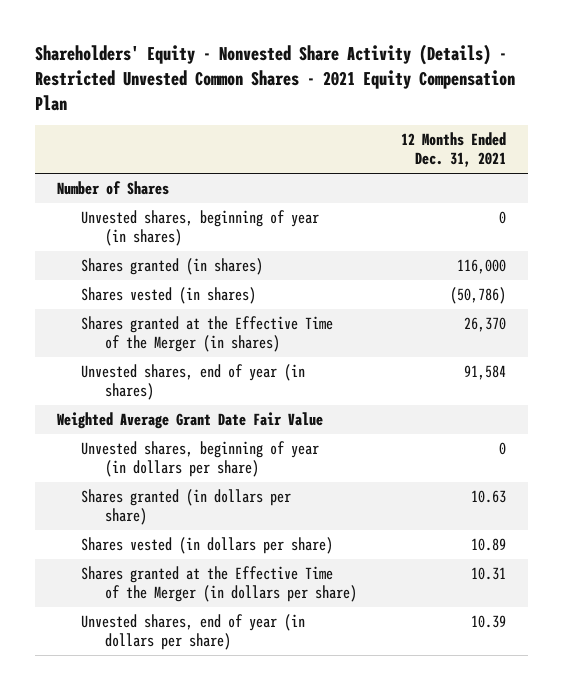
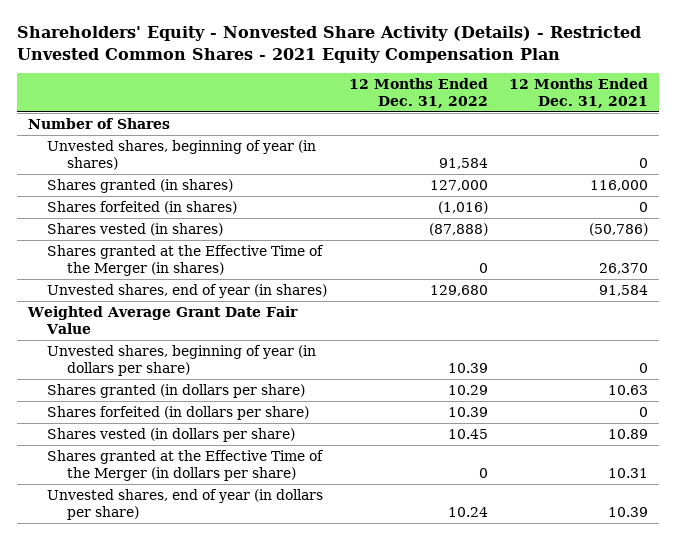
none -> [348,78,488,108] 12 Months Ended Dec. 31, 2022
none -> [47,201,238,215] Shares forfeited (in shares)
none -> [47,406,310,421] Shares forfeited (in dollars per share)

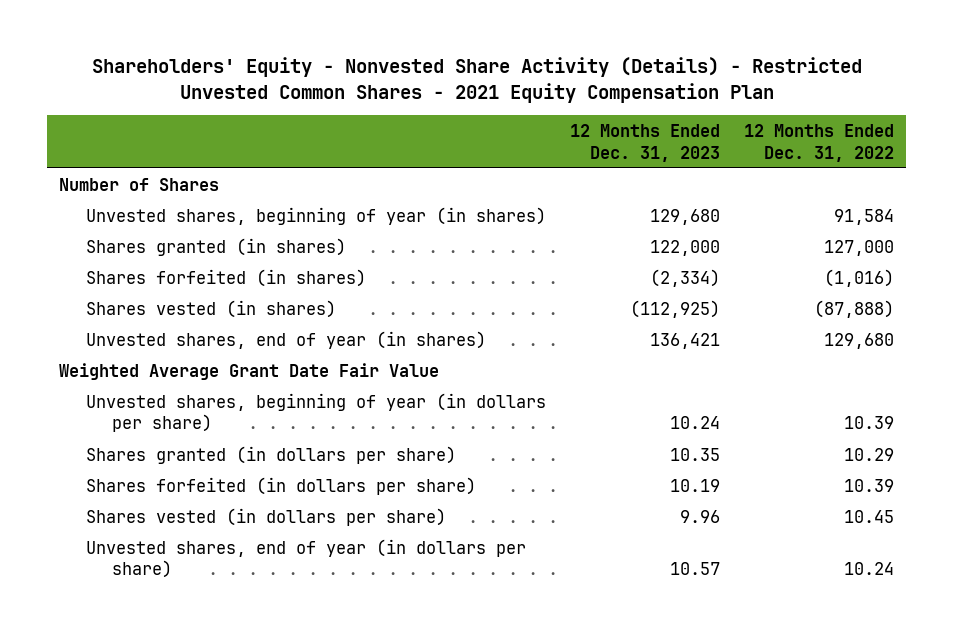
[509,78,649,108] 12 Months Ended Dec. 31, 2021 -> none
none -> [569,123,720,162] 12 Months Ended Dec. 31, 2023
[47,245,325,276] Shares granted at the Effective Time of the Merger (in shares) -> none
[47,450,325,481] Shares granted at the Effective Time of the Merger (in dollars per share) -> none

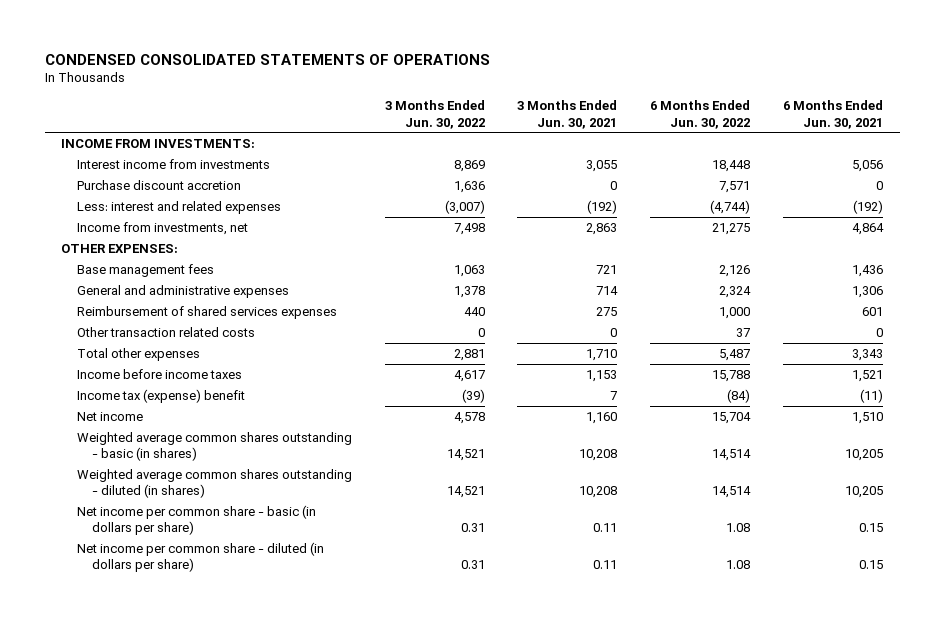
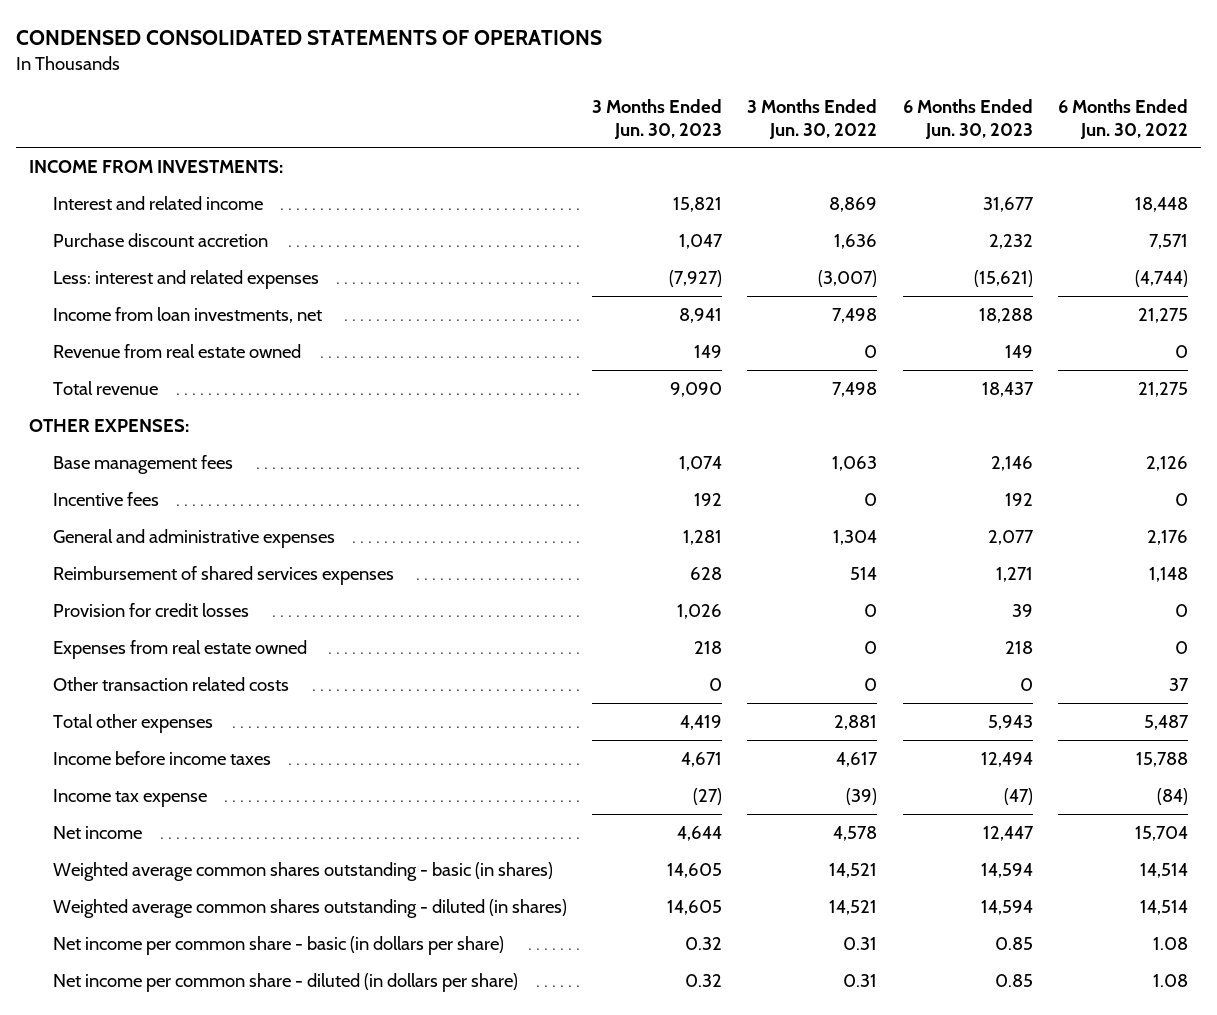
[517,100,618,129] 3 Months Ended Jun. 30, 2021 -> none
[783,100,884,129] 6 Months Ended Jun. 30, 2021 -> none
none -> [592,98,723,139] 3 Months Ended Jun. 30, 2023
none -> [902,98,1033,139] 6 Months Ended Jun. 30, 2023
[76,158,270,169] Interest income from investments -> [52,195,263,210] Interest and related income
[76,221,248,235] Income from investments, net -> [52,306,322,323] Income from loan investments, net
none -> [52,343,301,358] Revenue from real estate owned
none -> [52,380,158,395] Total revenue
none -> [52,491,159,506] Incentive fees
[453,285,485,298] 1,378 -> [833,529,878,545] 1,304
[719,285,752,298] 2,324 -> [1147,529,1189,545] 2,176
[463,306,485,316] 440 -> [850,566,878,580] 514
[719,306,751,319] 1,000 -> [1149,566,1189,582] 1,148
none -> [52,602,249,617] Provision for credit losses
none -> [52,639,307,659] Expenses from real estate owned
[76,388,245,403] Income tax (expense) benefit -> [52,788,207,807] Income tax expense

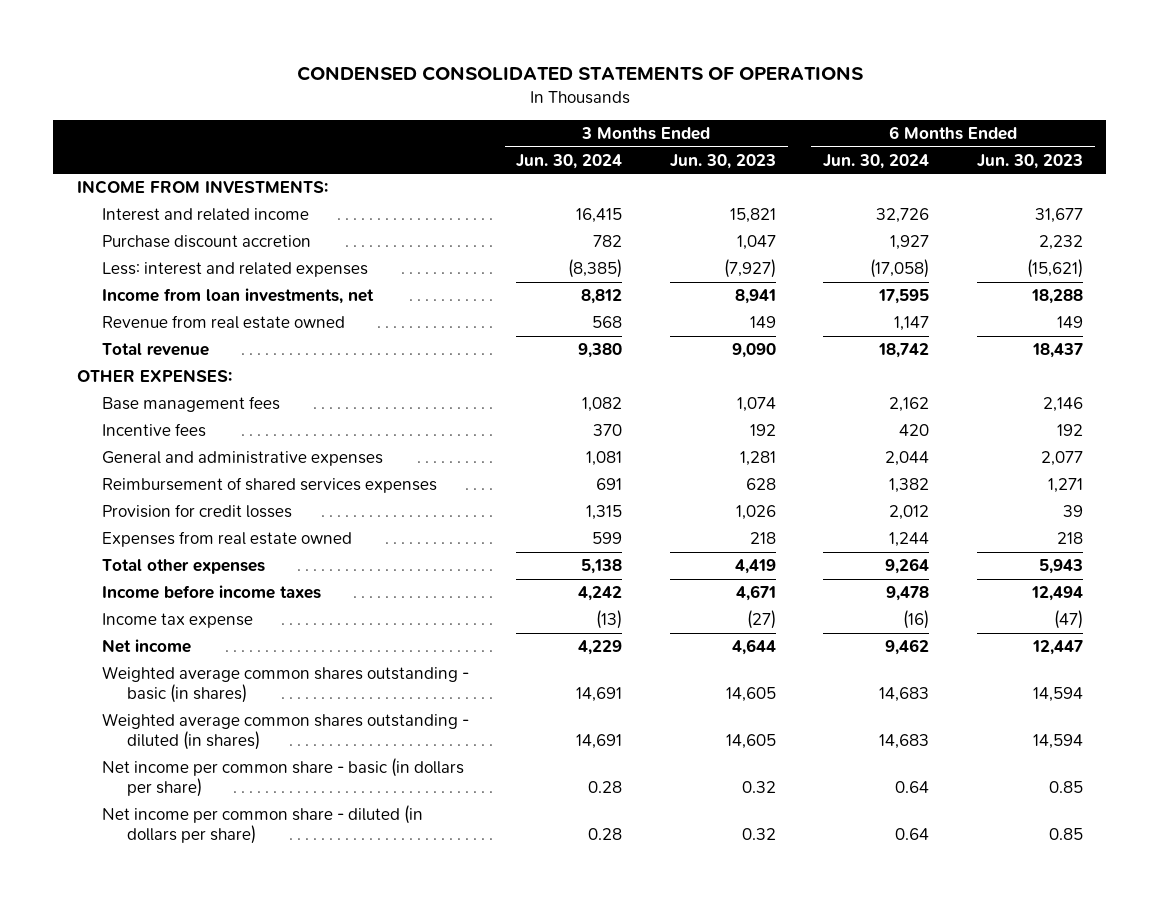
[747,98,878,139] 3 Months Ended Jun. 30, 2022 -> none
[1058,98,1189,139] 6 Months Ended Jun. 30, 2022 -> none
none -> [516,153,623,169] Jun. 30, 2024
none -> [823,153,930,169] Jun. 30, 2024
[52,676,289,691] Other transaction related costs -> none

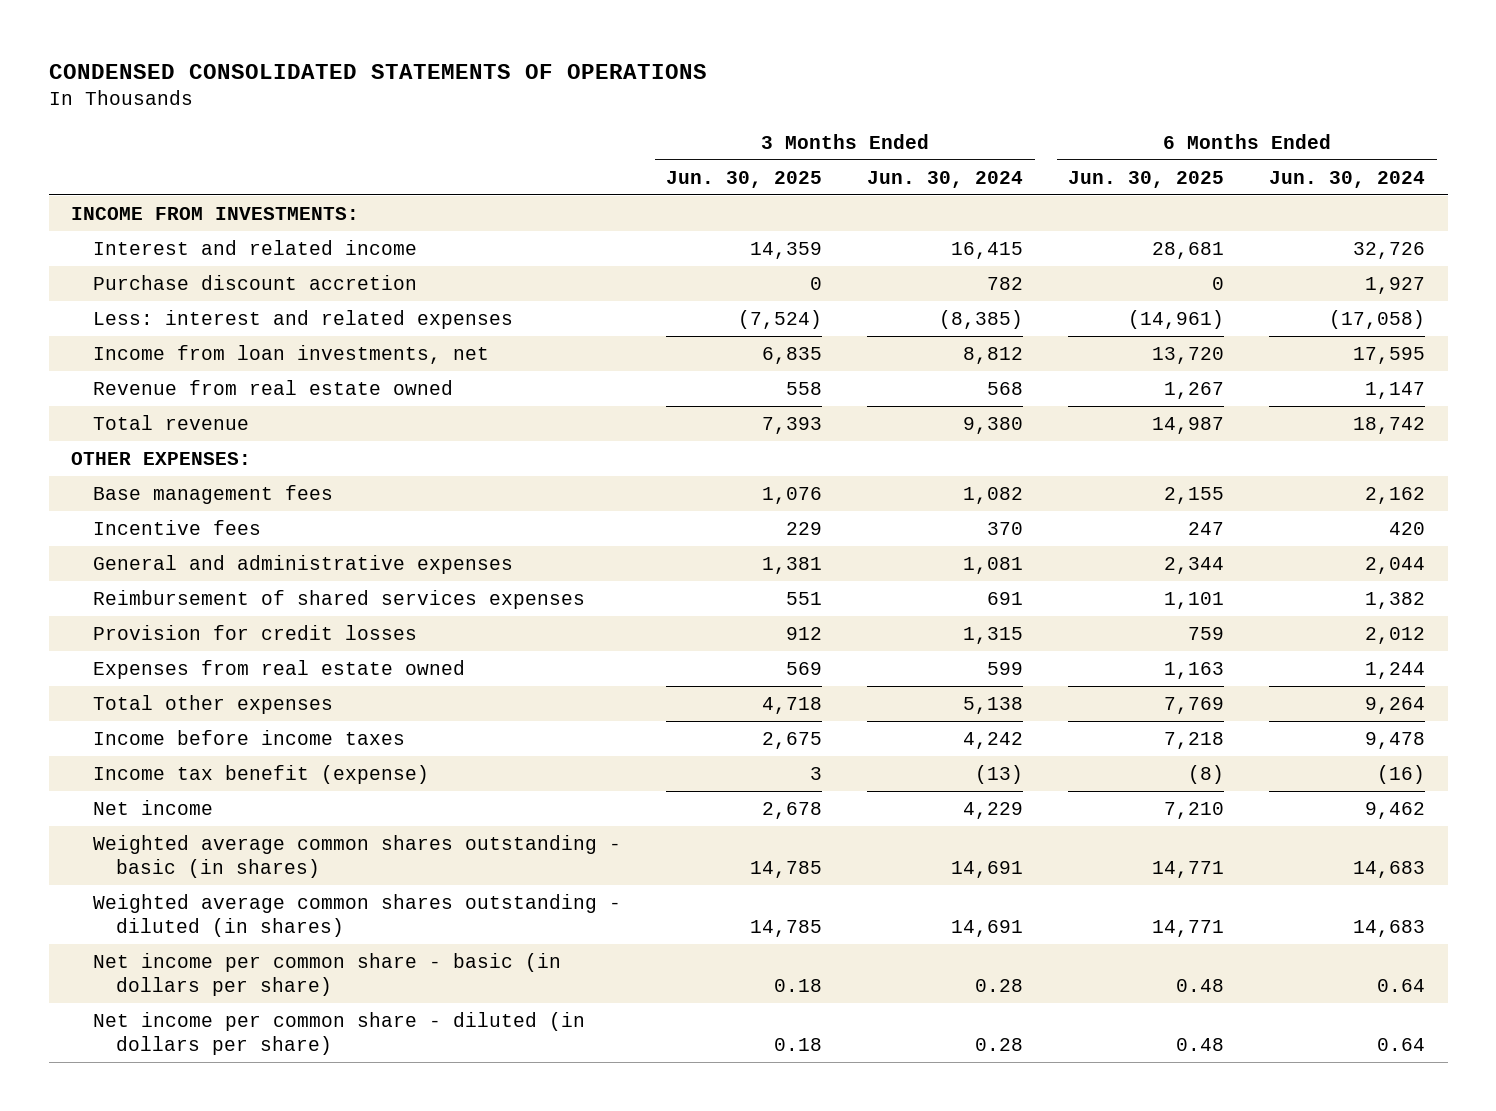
[669,153,776,169] Jun. 30, 2023 -> none
[976,153,1083,169] Jun. 30, 2023 -> none
none -> [666,170,823,188] Jun. 30, 2025
none -> [1068,170,1225,188] Jun. 30, 2025
[101,613,253,629] Income tax expense -> [93,764,430,784] Income tax benefit (expense)

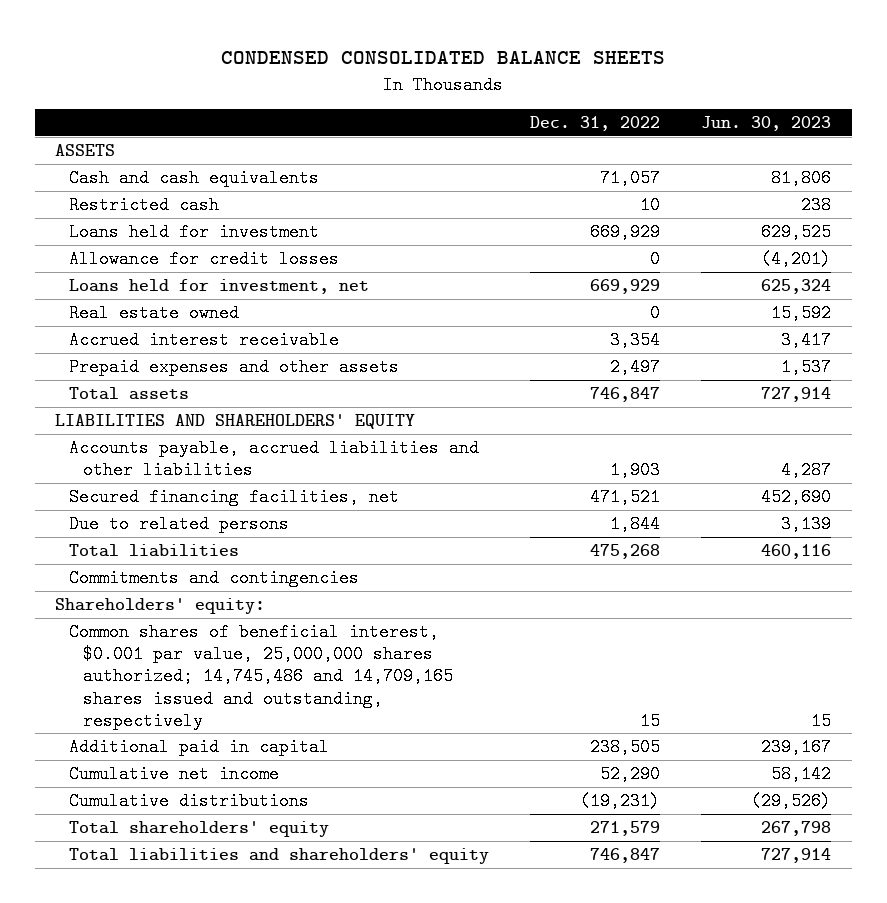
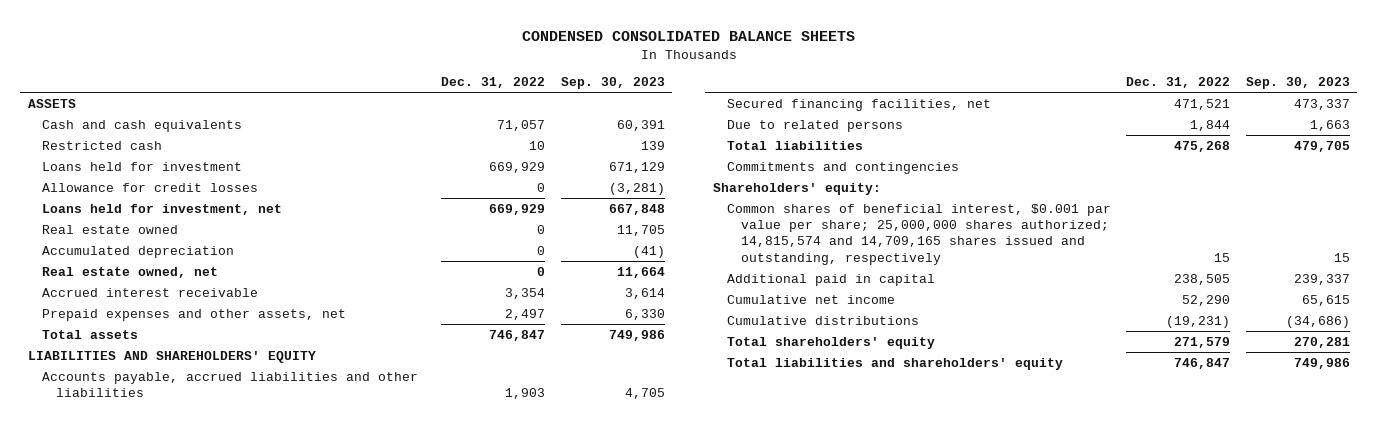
[701,116,832,132] Jun. 30, 2023 -> none
none -> [560,77,665,90] Sep. 30, 2023
none -> [42,245,235,258] Accumulated depreciation
none -> [42,266,219,278] Real estate owned, net
[69,358,400,377] Prepaid expenses and other assets -> [42,308,347,321] Prepaid expenses and other assets, net
[69,623,453,730] Common shares of beneficial interest, $0.001 par value, 25,000,000 shares authorized; 14,745,486 and 14,709,165 shares issued and outstanding, respectively -> [727,203,1112,265] Common shares of beneficial interest, $0.001 par value per share; 25,000,000 shares authorized; 14,815,574 and 14,709,165 shares issued and outstanding, respectively

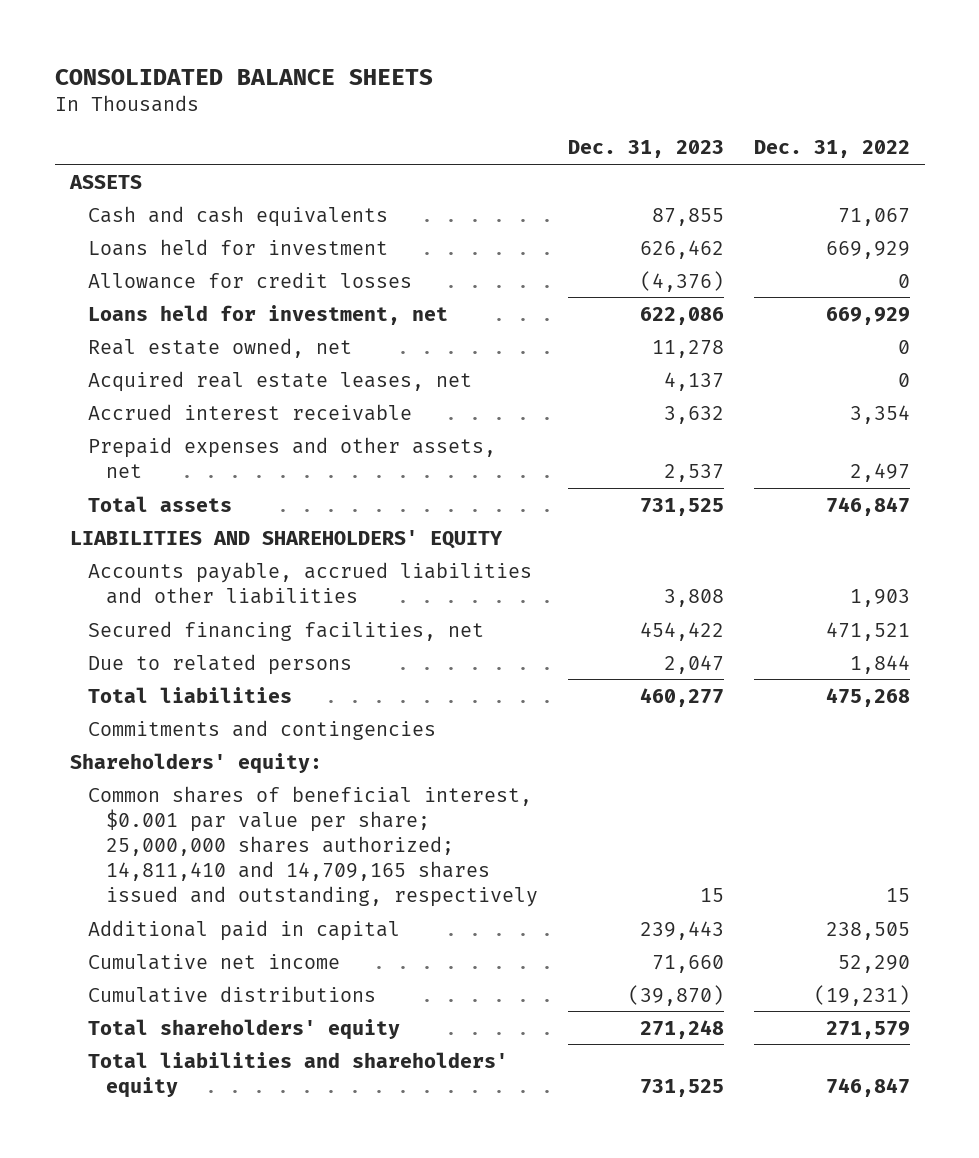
[521,30,855,41] CONDENSED CONSOLIDATED BALANCE SHEETS -> [54,69,433,86] CONSOLIDATED BALANCE SHEETS
[560,77,665,90] Sep. 30, 2023 -> none
none -> [567,140,724,159] Dec. 31, 2023
[42,140,163,150] Restricted cash -> none
[497,119,546,131] 71,057 -> [837,207,910,226] 71,067
[42,224,179,234] Real estate owned -> none
[42,245,235,258] Accumulated depreciation -> none
none -> [87,370,472,392] Acquired real estate leases, net
[727,203,1112,265] Common shares of beneficial interest, $0.001 par value per share; 25,000,000 shares authorized; 14,815,574 and 14,709,165 shares issued and outstanding, respectively -> [87,785,539,907] Common shares of beneficial interest, $0.001 par value per share; 25,000,000 shares authorized; 14,811,410 and 14,709,165 shares issued and outstanding, respectively

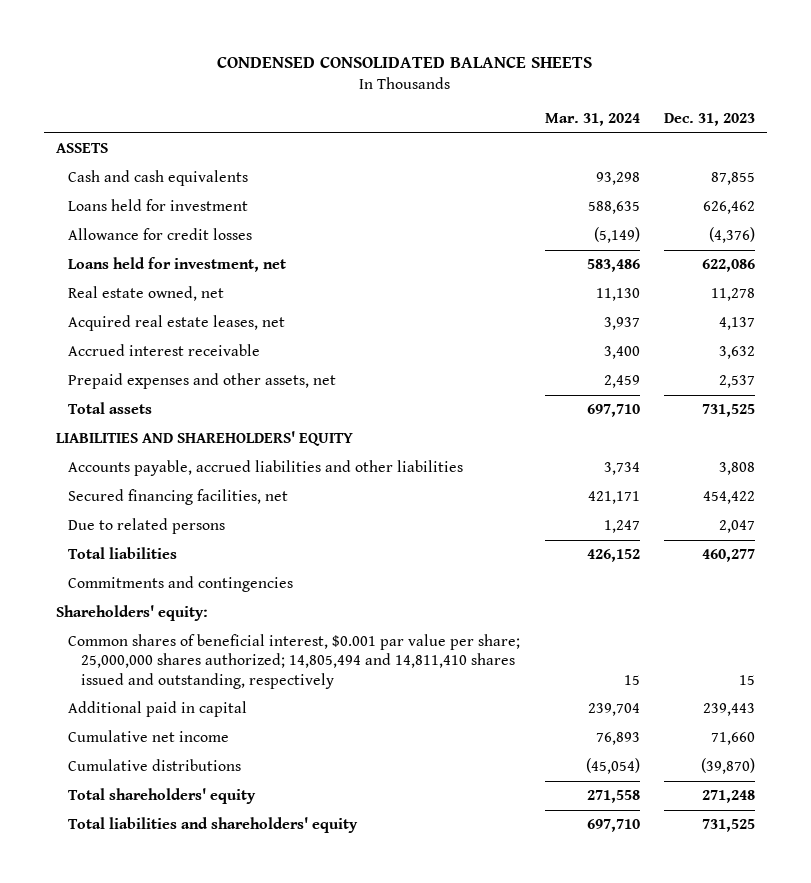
[54,69,433,86] CONSOLIDATED BALANCE SHEETS -> [217,56,593,68] CONDENSED CONSOLIDATED BALANCE SHEETS
[753,140,910,159] Dec. 31, 2022 -> none
none -> [544,113,640,127] Mar. 31, 2024
[87,785,539,907] Common shares of beneficial interest, $0.001 par value per share; 25,000,000 shares authorized; 14,811,410 and 14,709,165 shares issued and outstanding, respectively -> [68,634,521,689] Common shares of beneficial interest, $0.001 par value per share; 25,000,000 shares authorized; 14,805,494 and 14,811,410 shares issued and outstanding, respectively

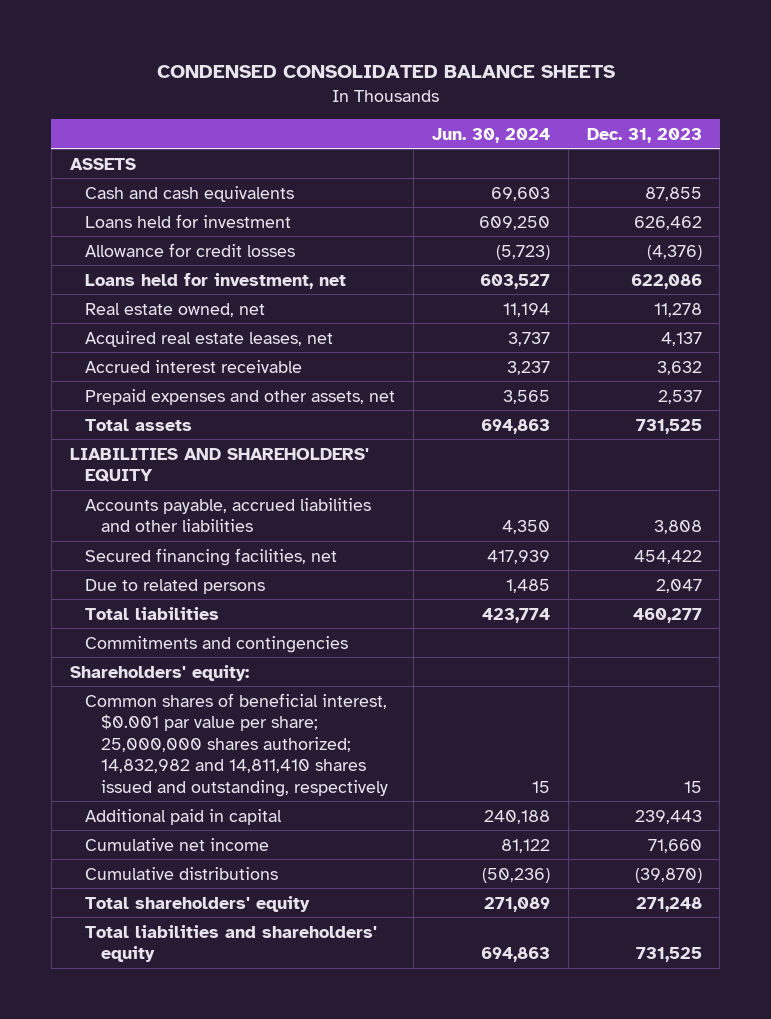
[544,113,640,127] Mar. 31, 2024 -> none
none -> [431,127,550,143] Jun. 30, 2024
[68,634,521,689] Common shares of beneficial interest, $0.001 par value per share; 25,000,000 shares authorized; 14,805,494 and 14,811,410 shares issued and outstanding, respectively -> [85,692,388,797] Common shares of beneficial interest, $0.001 par value per share; 25,000,000 shares authorized; 14,832,982 and 14,811,410 shares issued and outstanding, respectively

